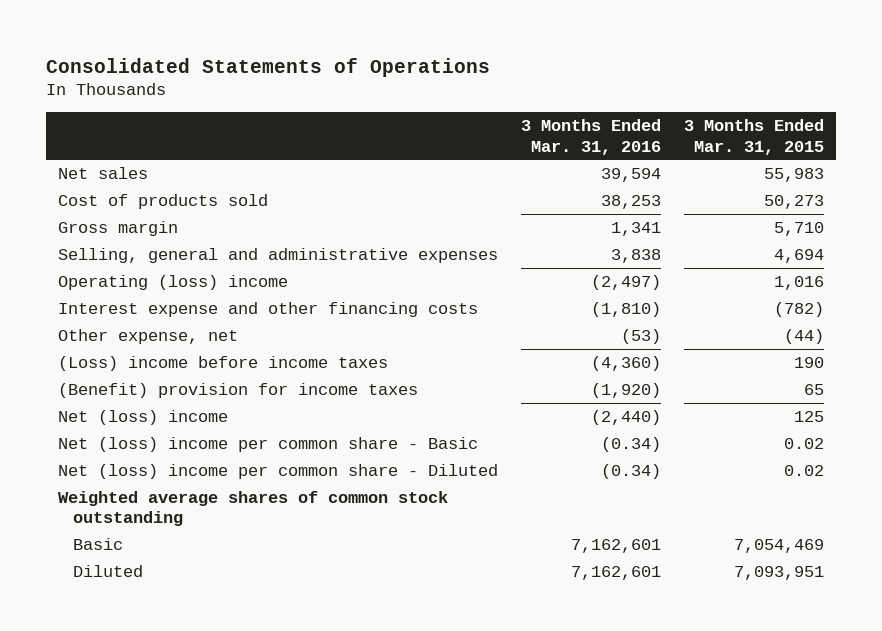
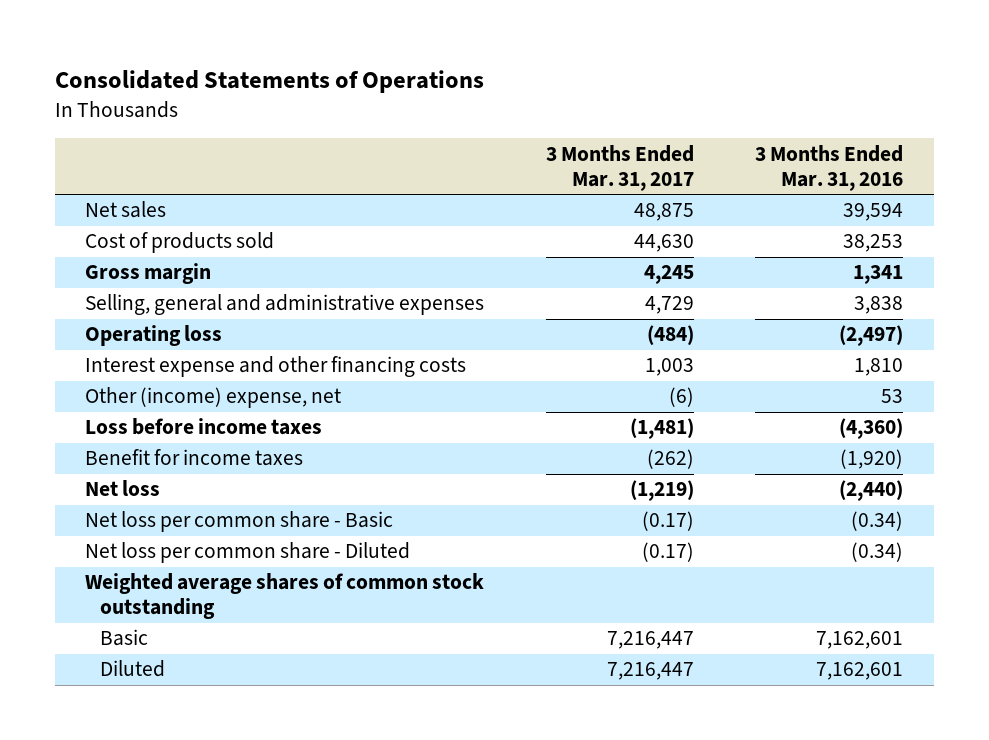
[684,119,825,155] 3 Months Ended Mar. 31, 2015 -> none
none -> [545,144,694,191] 3 Months Ended Mar. 31, 2017
[57,274,288,290] Operating (loss) income -> [85,325,223,347] Operating loss
[591,301,662,317] (1,810) -> [854,358,904,377] 1,810
[57,328,238,344] Other expense, net -> [85,387,342,409] Other (income) expense, net
[621,328,662,344] (53) -> [881,389,904,404] 53
[57,355,388,371] (Loss) income before income taxes -> [85,418,323,436] Loss before income taxes
[57,382,418,398] (Benefit) provision for income taxes -> [85,449,304,467] Benefit for income taxes
[57,409,228,425] Net (loss) income -> [85,480,161,497] Net loss
[57,436,478,452] Net (loss) income per common share - Basic -> [85,511,394,533] Net loss per common share - Basic
[57,463,498,479] Net (loss) income per common share - Diluted -> [85,542,411,564] Net loss per common share - Diluted

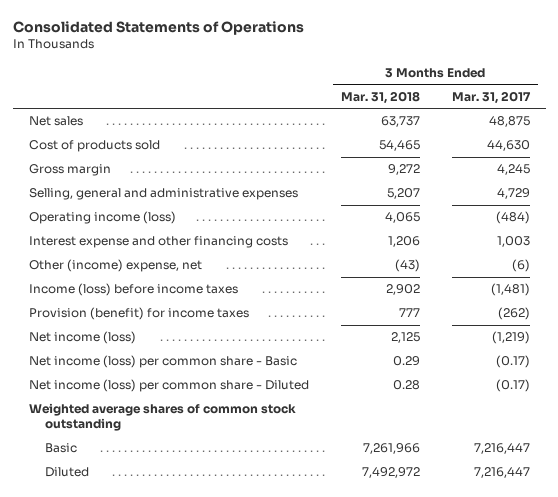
[755,144,904,191] 3 Months Ended Mar. 31, 2016 -> none
none -> [340,90,420,104] Mar. 31, 2018
[85,325,223,347] Operating loss -> [28,211,176,225] Operating income (loss)
[85,418,323,436] Loss before income taxes -> [28,283,238,297] Income (loss) before income taxes
[85,449,304,467] Benefit for income taxes -> [28,307,249,321] Provision (benefit) for income taxes
[85,480,161,497] Net loss -> [28,331,136,345] Net income (loss)
[85,511,394,533] Net loss per common share - Basic -> [28,355,297,369] Net income (loss) per common share - Basic
[85,542,411,564] Net loss per common share - Diluted -> [28,379,309,393] Net income (loss) per common share - Diluted

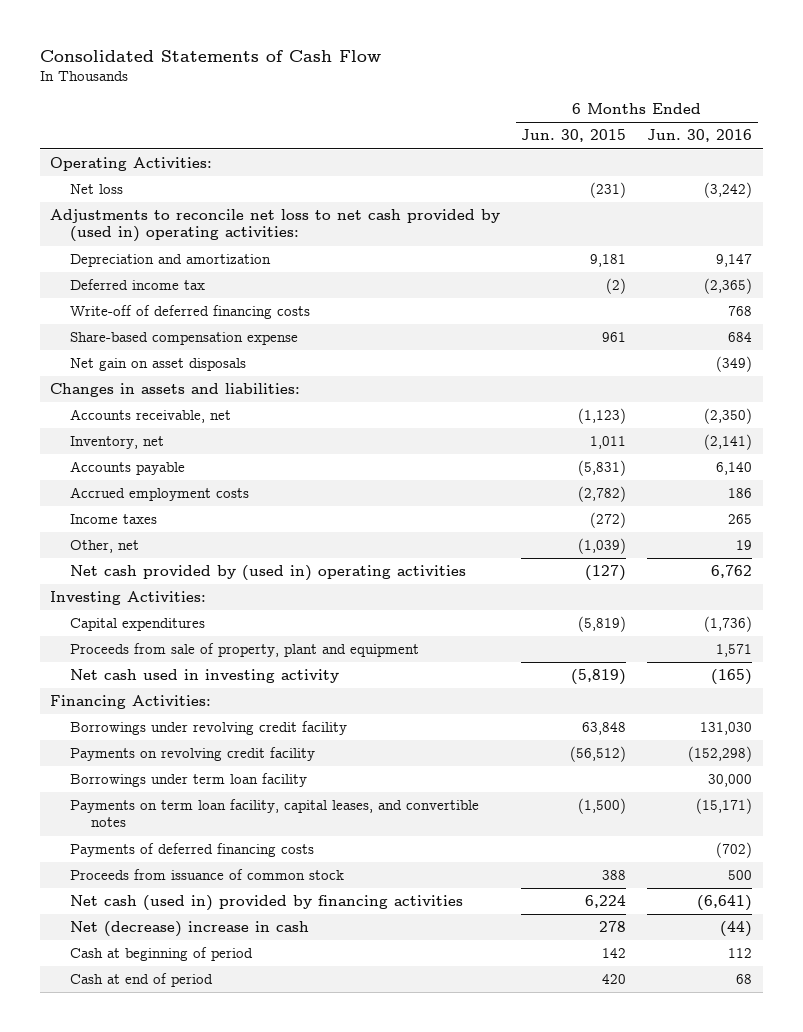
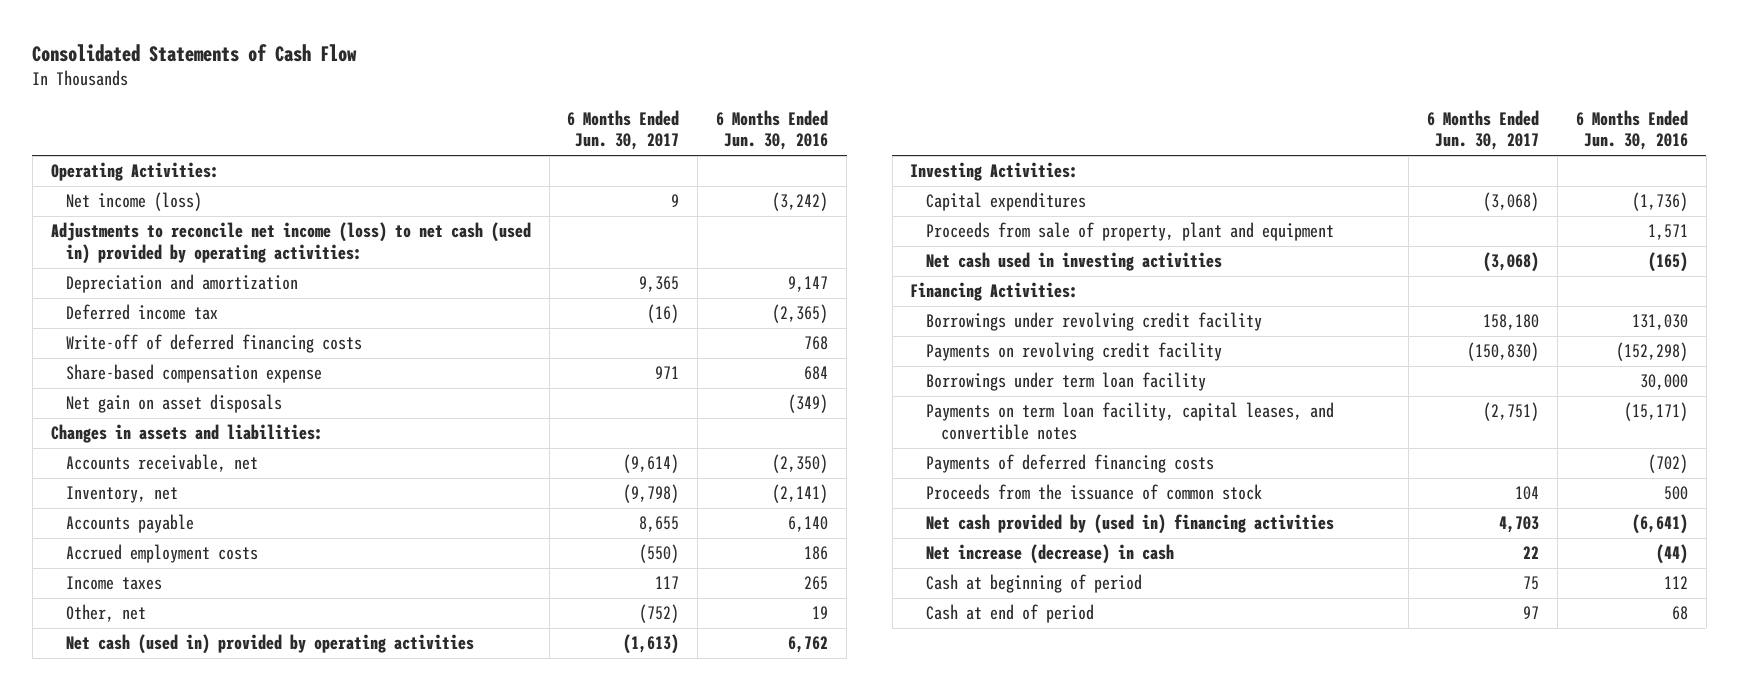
[521,129,627,143] Jun. 30, 2015 -> none
none -> [567,109,680,151] 6 Months Ended Jun. 30, 2017
[70,184,124,195] Net loss -> [66,192,203,212] Net income (loss)
[50,209,501,243] Adjustments to reconcile net loss to net cash provided by (used in) operating activities: -> [50,222,531,265] Adjustments to reconcile net income (loss) to net cash (used in) provided by operating activities:
[70,565,467,582] Net cash provided by (used in) operating activities -> [66,634,475,655] Net cash (used in) provided by operating activities
[70,669,340,684] Net cash used in investing activity -> [925,252,1222,272] Net cash used in investing activities
[70,869,345,881] Proceeds from issuance of common stock -> [925,484,1262,501] Proceeds from the issuance of common stock
[70,895,464,912] Net cash (used in) provided by financing activities -> [925,514,1334,535] Net cash provided by (used in) financing activities
[70,921,310,938] Net (decrease) increase in cash -> [925,544,1174,565] Net increase (decrease) in cash

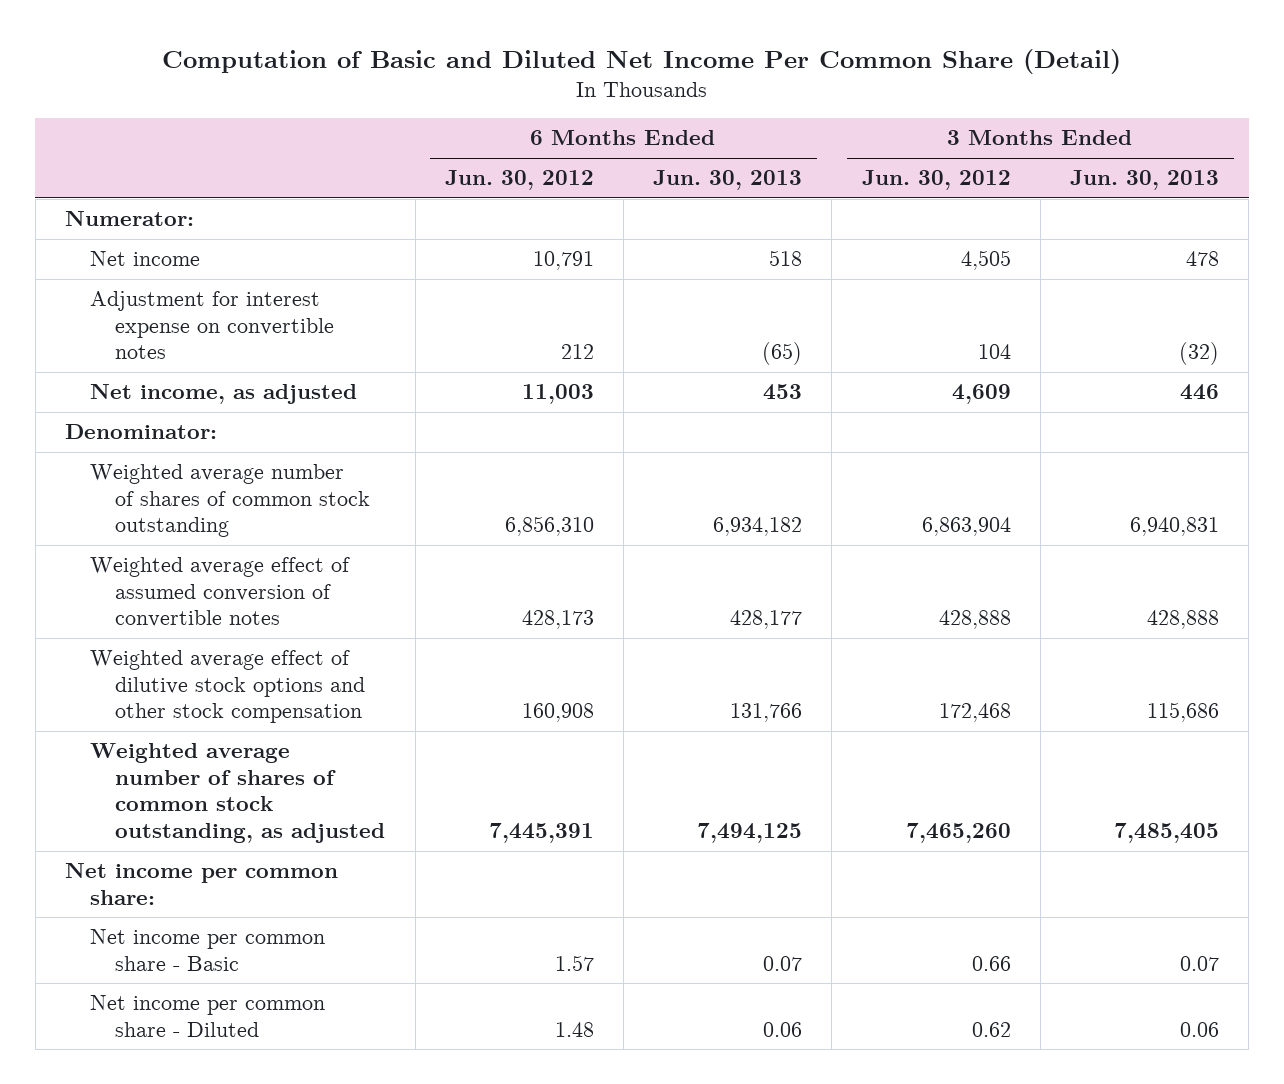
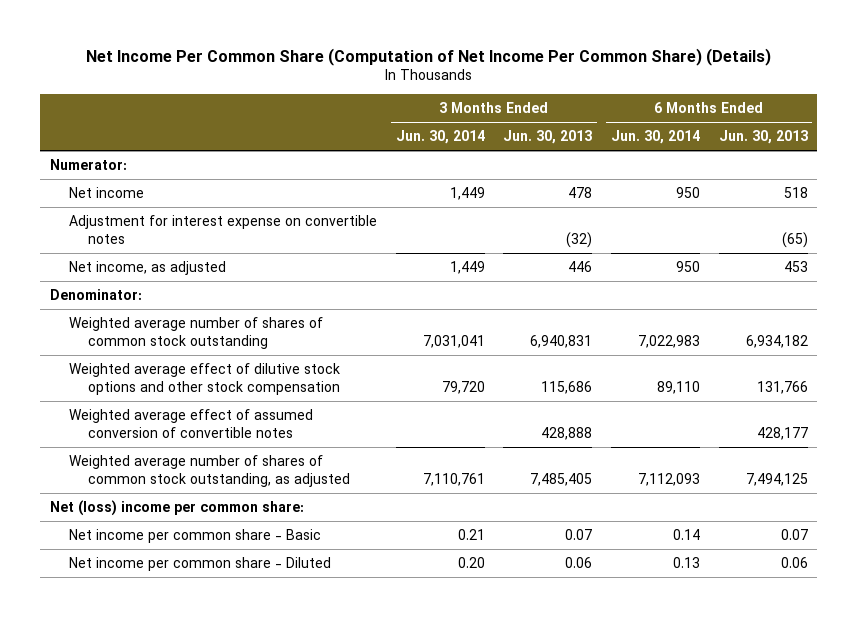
[161,49,1121,75] Computation of Basic and Diluted Net Income Per Common Share (Detail) -> [85,47,771,66] Net Income Per Common Share (Computation of Net Income Per Common Share) (Details)
[444,170,594,191] Jun. 30, 2012 -> none
[861,170,1011,191] Jun. 30, 2012 -> none
none -> [395,129,485,144] Jun. 30, 2014
none -> [611,129,701,144] Jun. 30, 2014
[90,557,351,628] Weighted average effect of assumed conversion of convertible notes -> [68,408,313,438] Weighted average effect of assumed conversion of convertible notes
[64,863,338,905] Net income per common share: -> [49,499,304,516] Net (loss) income per common share:

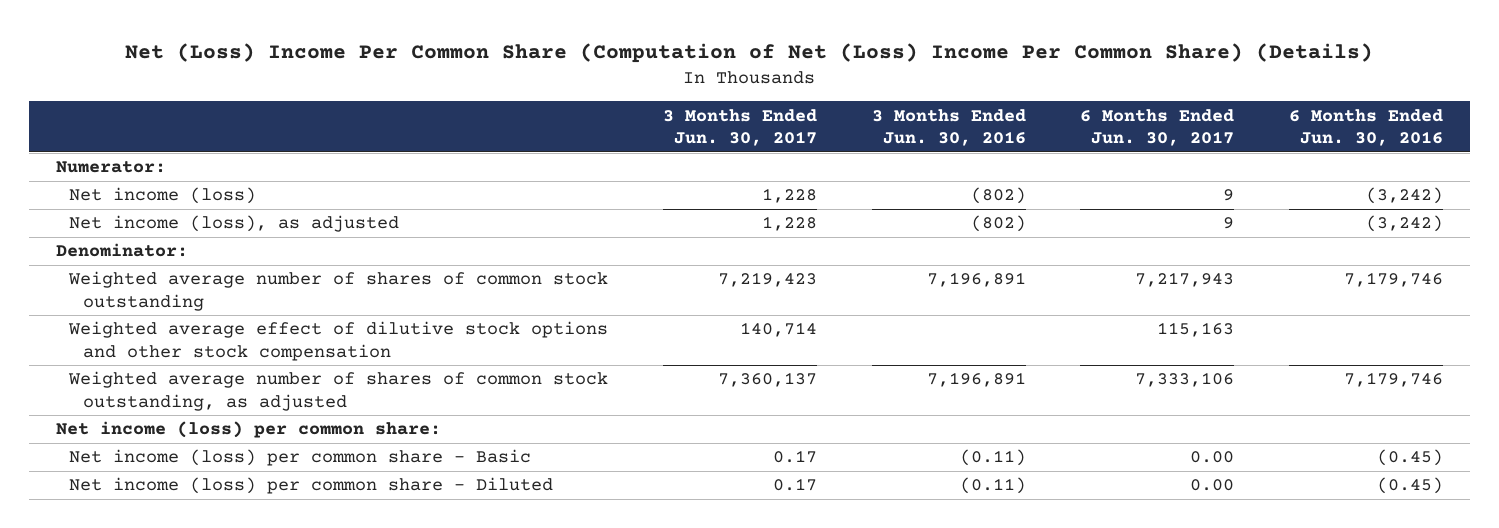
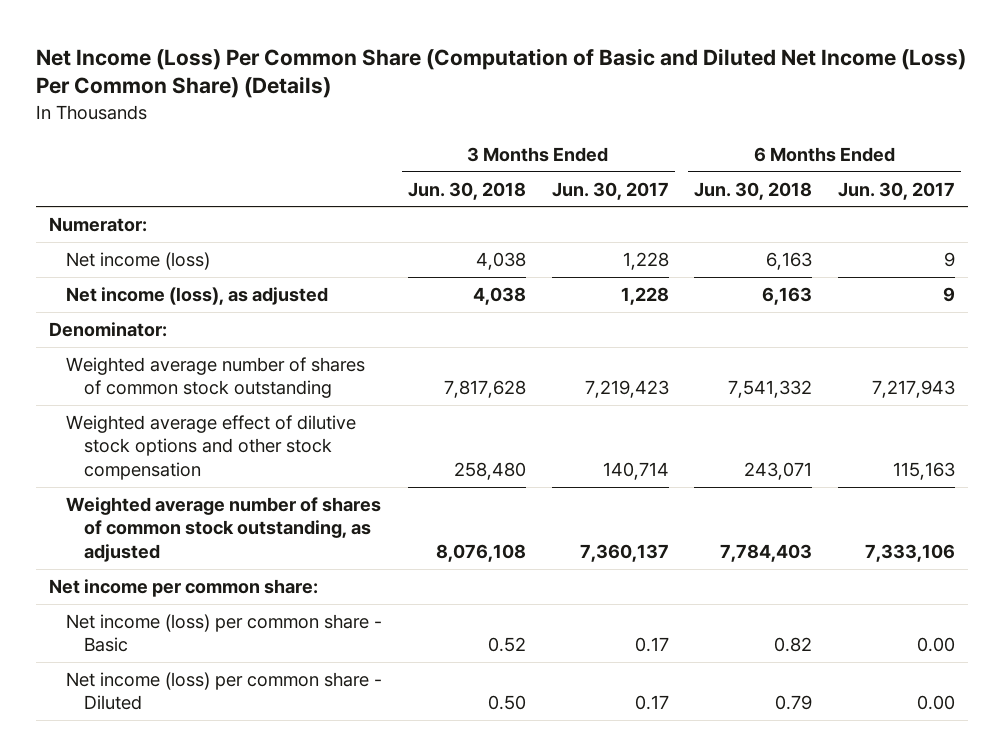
[125,42,1374,63] Net (Loss) Income Per Common Share (Computation of Net (Loss) Income Per Common Share) (Details) -> [35,47,966,99] Net Income (Loss) Per Common Share (Computation of Basic and Diluted Net Income (Loss) Per Common Share) (Details)
[871,108,1026,147] 3 Months Ended Jun. 30, 2016 -> none
[1288,108,1443,147] 6 Months Ended Jun. 30, 2016 -> none
none -> [408,181,527,200] Jun. 30, 2018
none -> [694,181,813,200] Jun. 30, 2018
[55,421,441,439] Net income (loss) per common share: -> [48,578,318,597] Net income per common share:

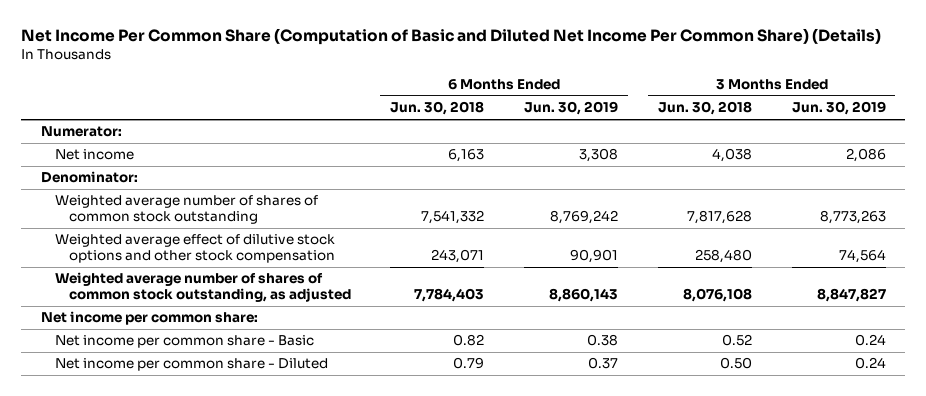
[35,47,966,99] Net Income (Loss) Per Common Share (Computation of Basic and Diluted Net Income (Loss) Per Common Share) (Details) -> [20,28,881,46] Net Income Per Common Share (Computation of Basic and Diluted Net Income Per Common Share) (Details)
[551,181,669,200] Jun. 30, 2017 -> none
[838,181,956,200] Jun. 30, 2017 -> none
none -> [524,101,619,116] Jun. 30, 2019
none -> [791,101,886,116] Jun. 30, 2019
[66,286,329,305] Net income (loss), as adjusted -> none
[66,251,211,270] Net income (loss) -> [54,149,134,161] Net income
[66,613,383,653] Net income (loss) per common share - Basic -> [54,335,314,349] Net income per common share - Basic
[66,671,383,711] Net income (loss) per common share - Diluted -> [54,358,328,372] Net income per common share - Diluted

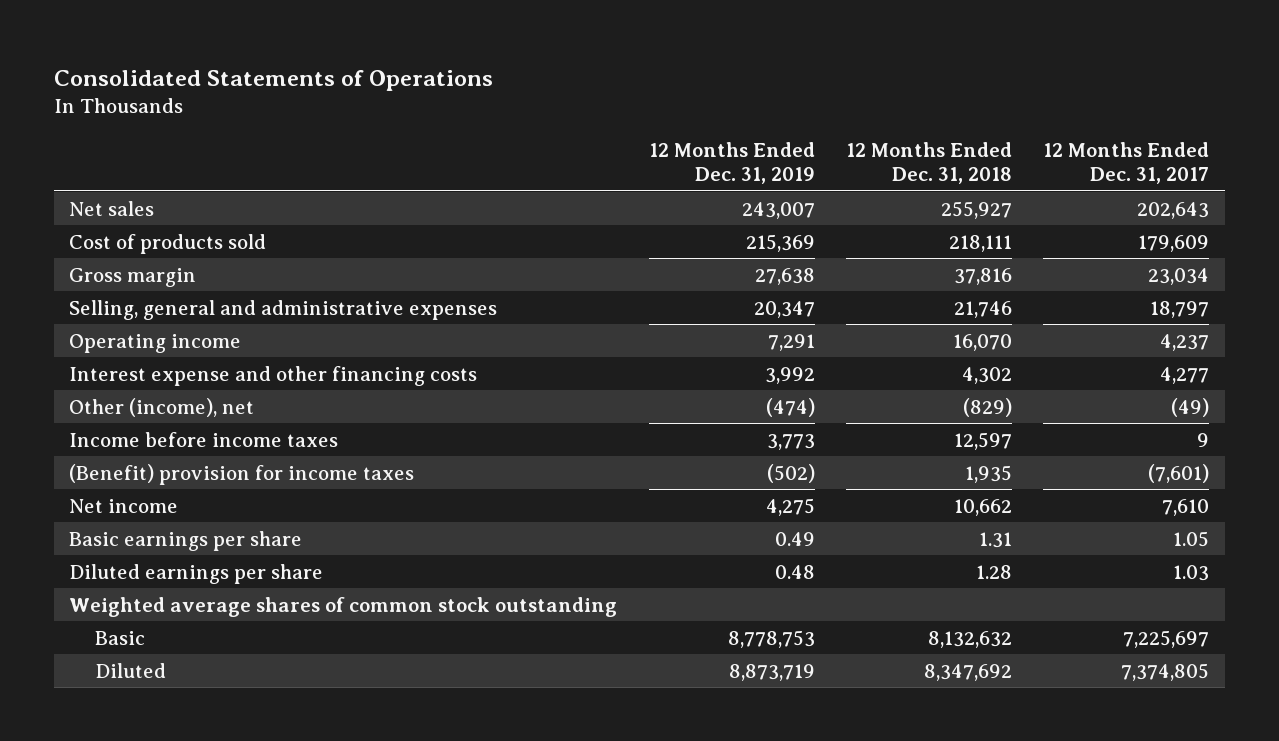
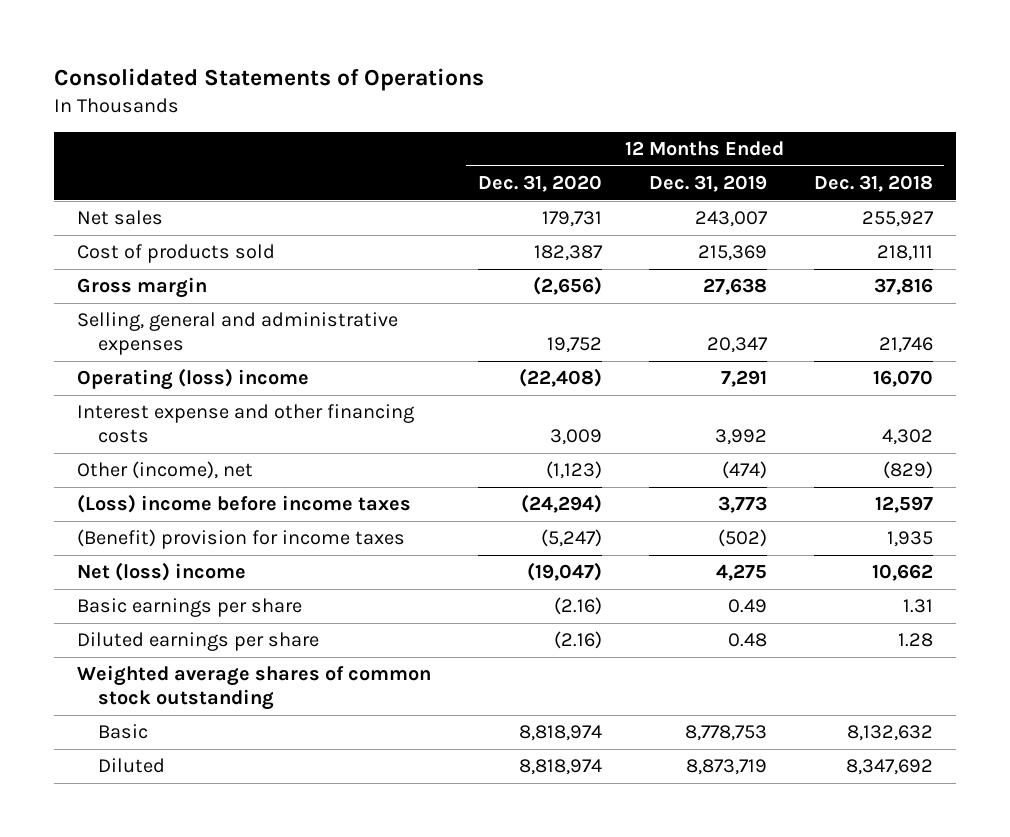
[1043,142,1210,185] 12 Months Ended Dec. 31, 2017 -> none
none -> [478,174,603,192] Dec. 31, 2020
[69,333,242,353] Operating income -> [77,368,310,391] Operating (loss) income
[69,431,339,447] Income before income taxes -> [77,494,412,514] (Loss) income before income taxes
[69,498,179,513] Net income -> [77,562,247,582] Net (loss) income

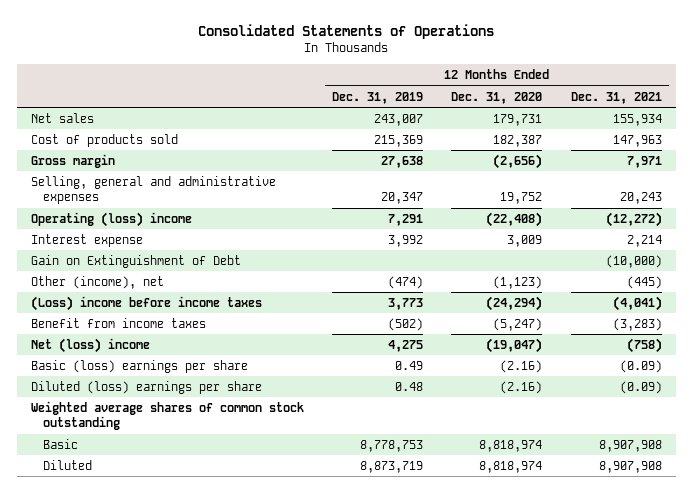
[813,174,933,192] Dec. 31, 2018 -> none
none -> [570,91,662,104] Dec. 31, 2021
[77,404,415,443] Interest expense and other financing costs -> [30,234,143,248] Interest expense
none -> [30,255,241,269] Gain on Extinguishment of Debt
[77,529,406,550] (Benefit) provision for income taxes -> [30,318,206,329] Benefit from income taxes
[77,598,303,618] Basic earnings per share -> [30,360,248,374] Basic (loss) earnings per share
[77,632,320,652] Diluted earnings per share -> [30,381,262,395] Diluted (loss) earnings per share

